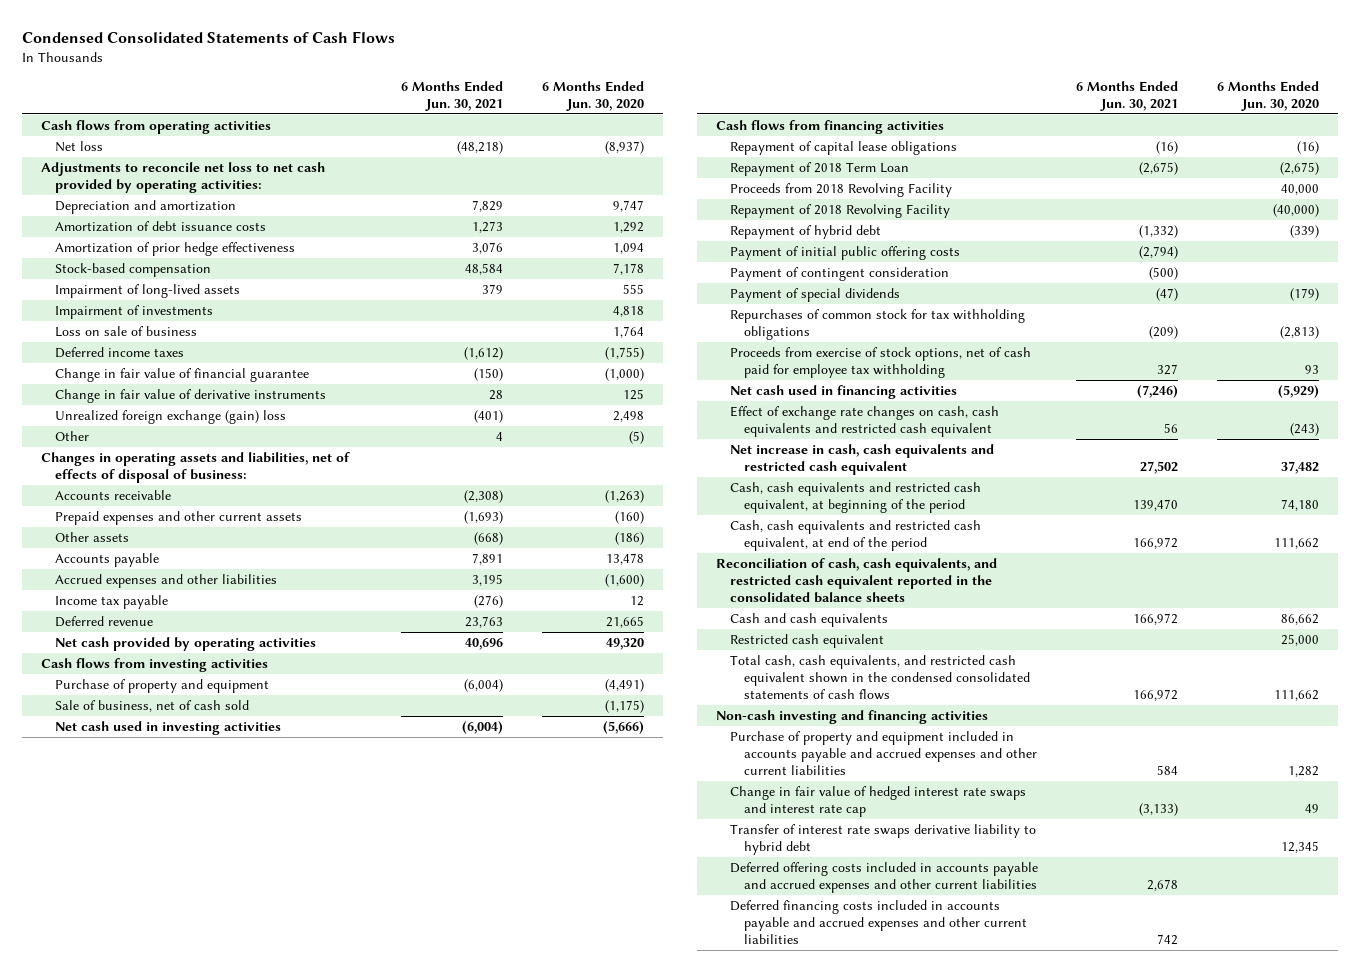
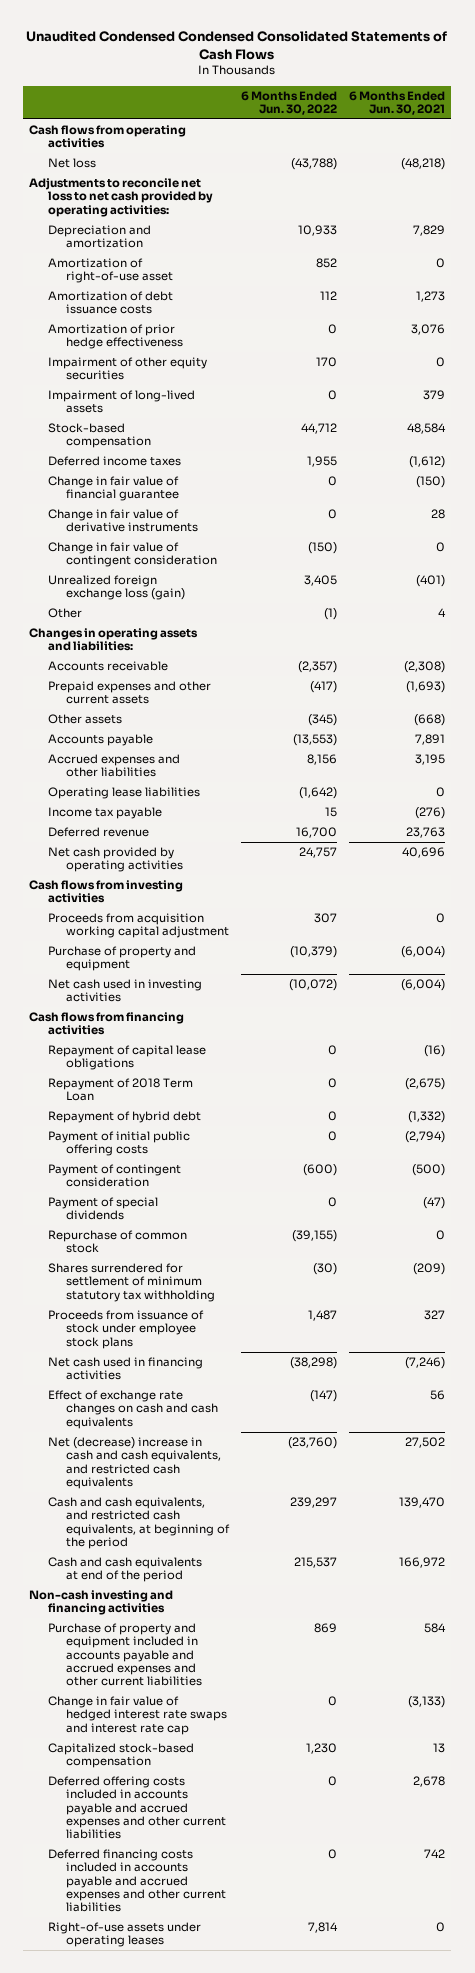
[22,31,396,44] Condensed Consolidated Statements of Cash Flows -> [26,30,448,60] Unaudited Condensed Condensed Consolidated Statements of Cash Flows
[541,80,644,111] 6 Months Ended Jun. 30, 2020 -> none
none -> [241,90,338,116] 6 Months Ended Jun. 30, 2022
none -> [47,258,173,284] Amortization of right-of-use asset
none -> [47,357,207,381] Impairment of other equity securities
[55,304,214,319] Impairment of investments -> none
[55,325,198,337] Loss on sale of business -> none
[55,262,212,277] Stock-based compensation -> [47,423,151,449] Stock-based compensation
none -> [47,542,217,568] Change in fair value of contingent consideration
[55,409,287,424] Unrealized foreign exchange (gain) loss -> [47,575,185,601] Unrealized foreign exchange loss (gain)
[41,451,351,483] Changes in operating assets and liabilities, net of effects of disposal of business: -> [29,628,199,652] Changes in operating assets and liabilities:
none -> [47,787,200,800] Operating lease liabilities
none -> [47,913,229,939] Proceeds from acquisition working capital adjustment
[55,699,250,712] Sale of business, net of cash sold -> none
[730,182,953,197] Proceeds from 2018 Revolving Facility -> none
[730,203,951,218] Repayment of 2018 Revolving Facility -> none
none -> [47,1230,187,1254] Repurchase of common stock
[730,308,1026,340] Repurchases of common stock for tax withholding obligations -> [47,1263,215,1302] Shares surrendered for settlement of minimum statutory tax withholding
[730,346,1032,378] Proceeds from exercise of stock options, net of cash paid for employee tax withholding -> [47,1310,204,1349] Proceeds from issuance of stock under employee stock plans
[716,557,998,603] Reconciliation of cash, cash equivalents, and restricted cash equivalent reported in the consolidated balance sheets -> none
[730,612,889,627] Cash and cash equivalents -> none
[730,633,885,648] Restricted cash equivalent -> none
[730,654,1030,700] Total cash, cash equivalents, and restricted cash equivalent shown in the condensed consolidated statements of cash flows -> none
[730,405,1000,437] Effect of exchange rate changes on cash, cash equivalents and restricted cash equivalent -> [47,1390,218,1429] Effect of exchange rate changes on cash and cash equivalents
[730,443,995,475] Net increase in cash, cash equivalents and restricted cash equivalent -> [47,1437,221,1490] Net (decrease) increase in cash and cash equivalents, and restricted cash equivalents
[730,481,982,513] Cash, cash equivalents and restricted cash equivalent, at beginning of the period -> [47,1497,230,1550] Cash and cash equivalents, and restricted cash equivalents, at beginning of the period
[730,519,982,551] Cash, cash equivalents and restricted cash equivalent, at end of the period -> [47,1557,202,1583] Cash and cash equivalents at end of the period
[730,823,1037,855] Transfer of interest rate swaps derivative liability to hybrid debt -> none
none -> [47,1743,194,1769] Capitalized stock-based compensation
none -> [47,1922,201,1948] Right-of-use assets under operating leases

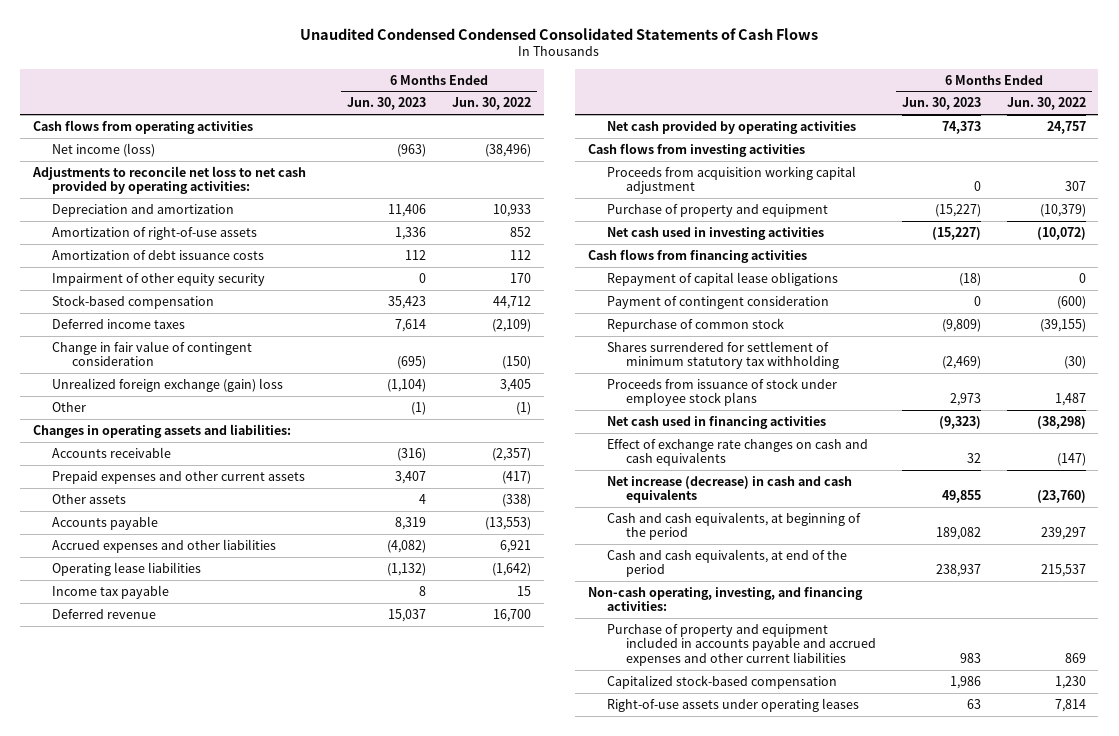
[349,90,446,116] 6 Months Ended Jun. 30, 2021 -> none
none -> [347,97,427,111] Jun. 30, 2023
[47,158,96,169] Net loss -> [52,142,156,157] Net income (loss)
[291,158,338,171] (43,788) -> [484,143,531,157] (38,496)
[47,258,173,284] Amortization of right-of-use asset -> [52,226,258,240] Amortization of right-of-use assets
[47,324,183,350] Amortization of prior hedge effectiveness -> none
[47,390,195,414] Impairment of long-lived assets -> none
[47,357,207,381] Impairment of other equity securities -> [52,272,266,286] Impairment of other equity security
[47,476,179,502] Change in fair value of financial guarantee -> none
[47,509,198,533] Change in fair value of derivative instruments -> none
[307,456,338,468] 1,955 -> [491,318,531,332] (2,109)
[47,575,185,601] Unrealized foreign exchange loss (gain) -> [52,377,284,392] Unrealized foreign exchange (gain) loss
[308,714,338,727] (345) -> [501,493,531,507] (338)
[307,754,338,766] 8,156 -> [499,539,531,553] 6,921
[47,1078,193,1102] Repayment of 2018 Term Loan -> none
[47,1111,201,1124] Repayment of hybrid debt -> none
[47,1131,190,1157] Payment of initial public offering costs -> none
[47,1197,158,1221] Payment of special dividends -> none
[47,1437,221,1490] Net (decrease) increase in cash and cash equivalents, and restricted cash equivalents -> [607,475,853,504] Net increase (decrease) in cash and cash equivalents
[47,1497,230,1550] Cash and cash equivalents, and restricted cash equivalents, at beginning of the period -> [607,511,862,541] Cash and cash equivalents, at beginning of the period
[47,1557,202,1583] Cash and cash equivalents at end of the period -> [607,548,848,578] Cash and cash equivalents, at end of the period
[29,1590,174,1616] Non-cash investing and financing activities -> [587,586,863,612] Non-cash operating, investing, and financing activities:
[47,1696,227,1735] Change in fair value of hedged interest rate swaps and interest rate cap -> none
[47,1776,226,1840] Deferred offering costs included in accounts payable and accrued expenses and other current liabilities -> none
[47,1849,226,1913] Deferred financing costs included in accounts payable and accrued expenses and other current liabilities -> none

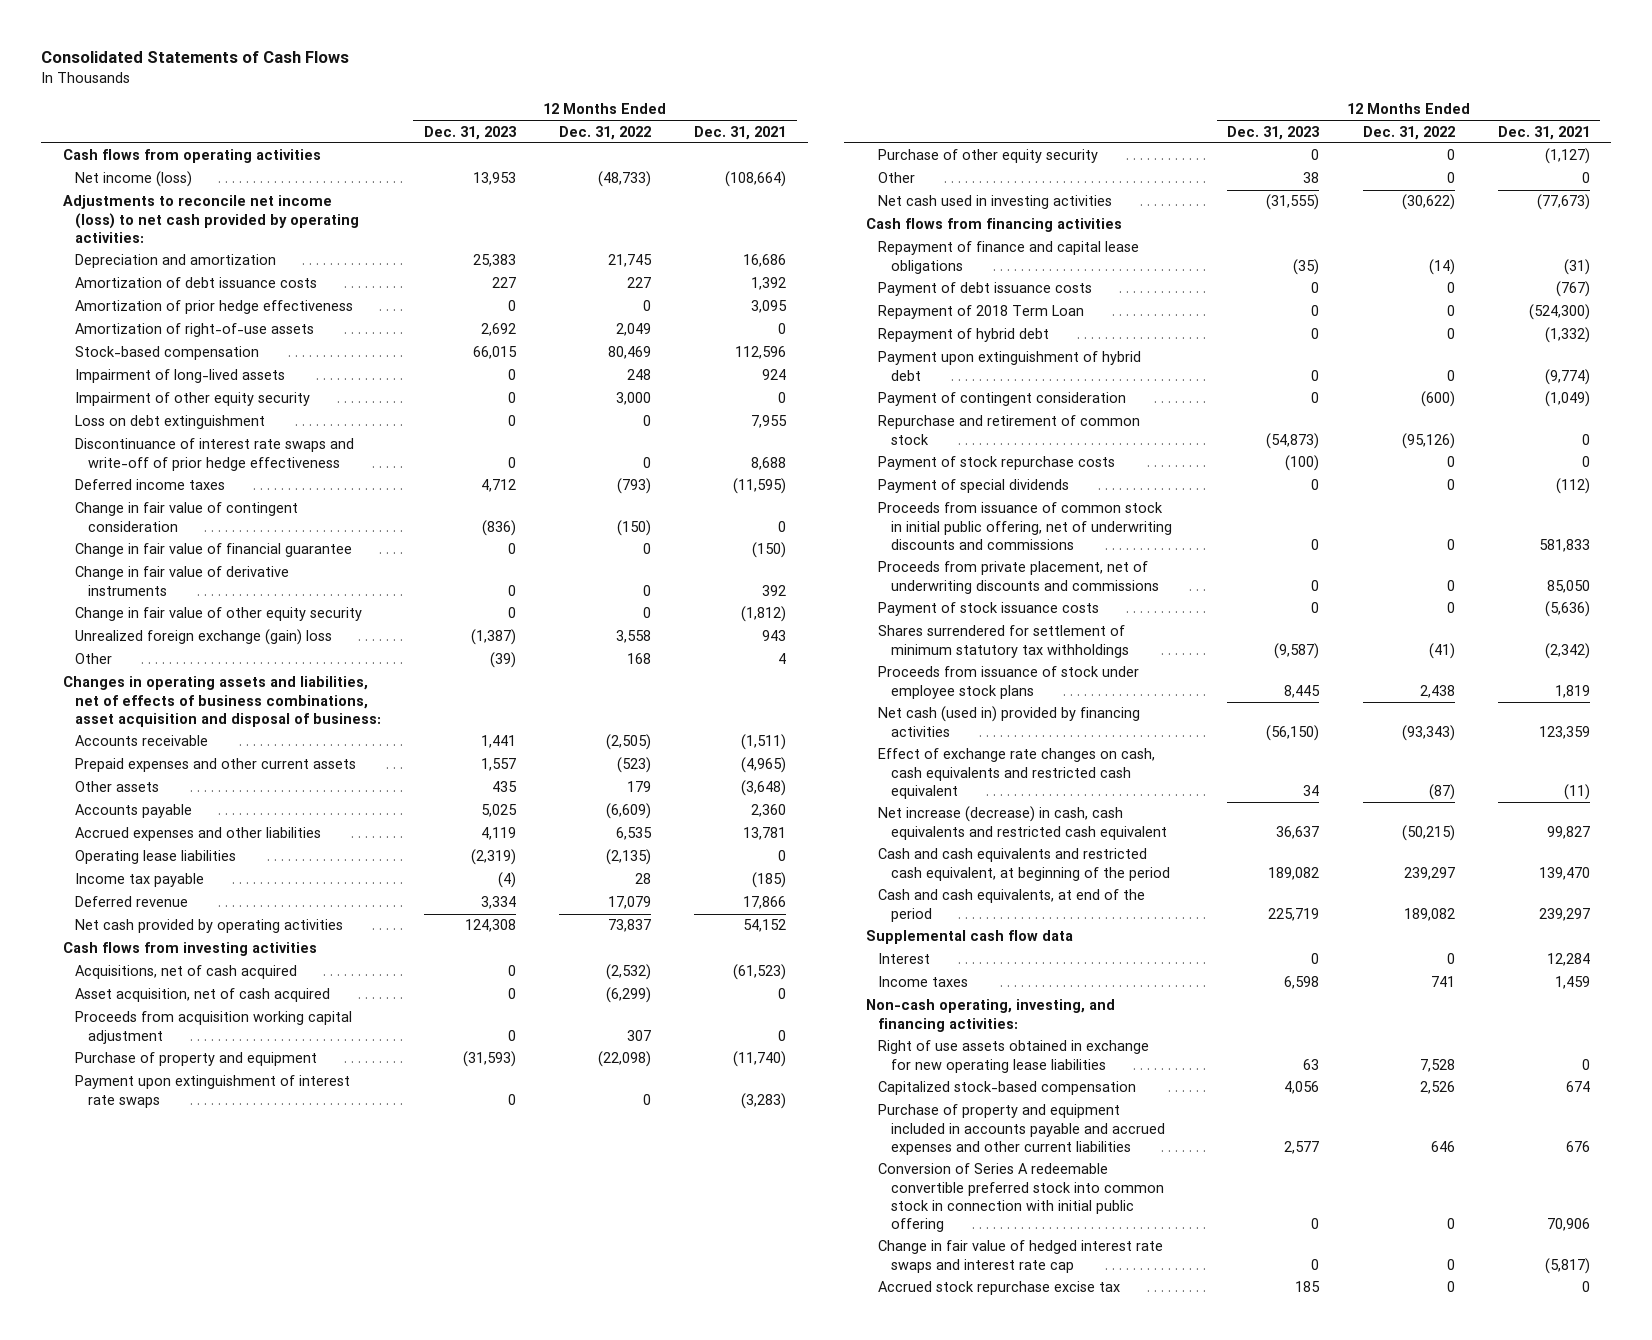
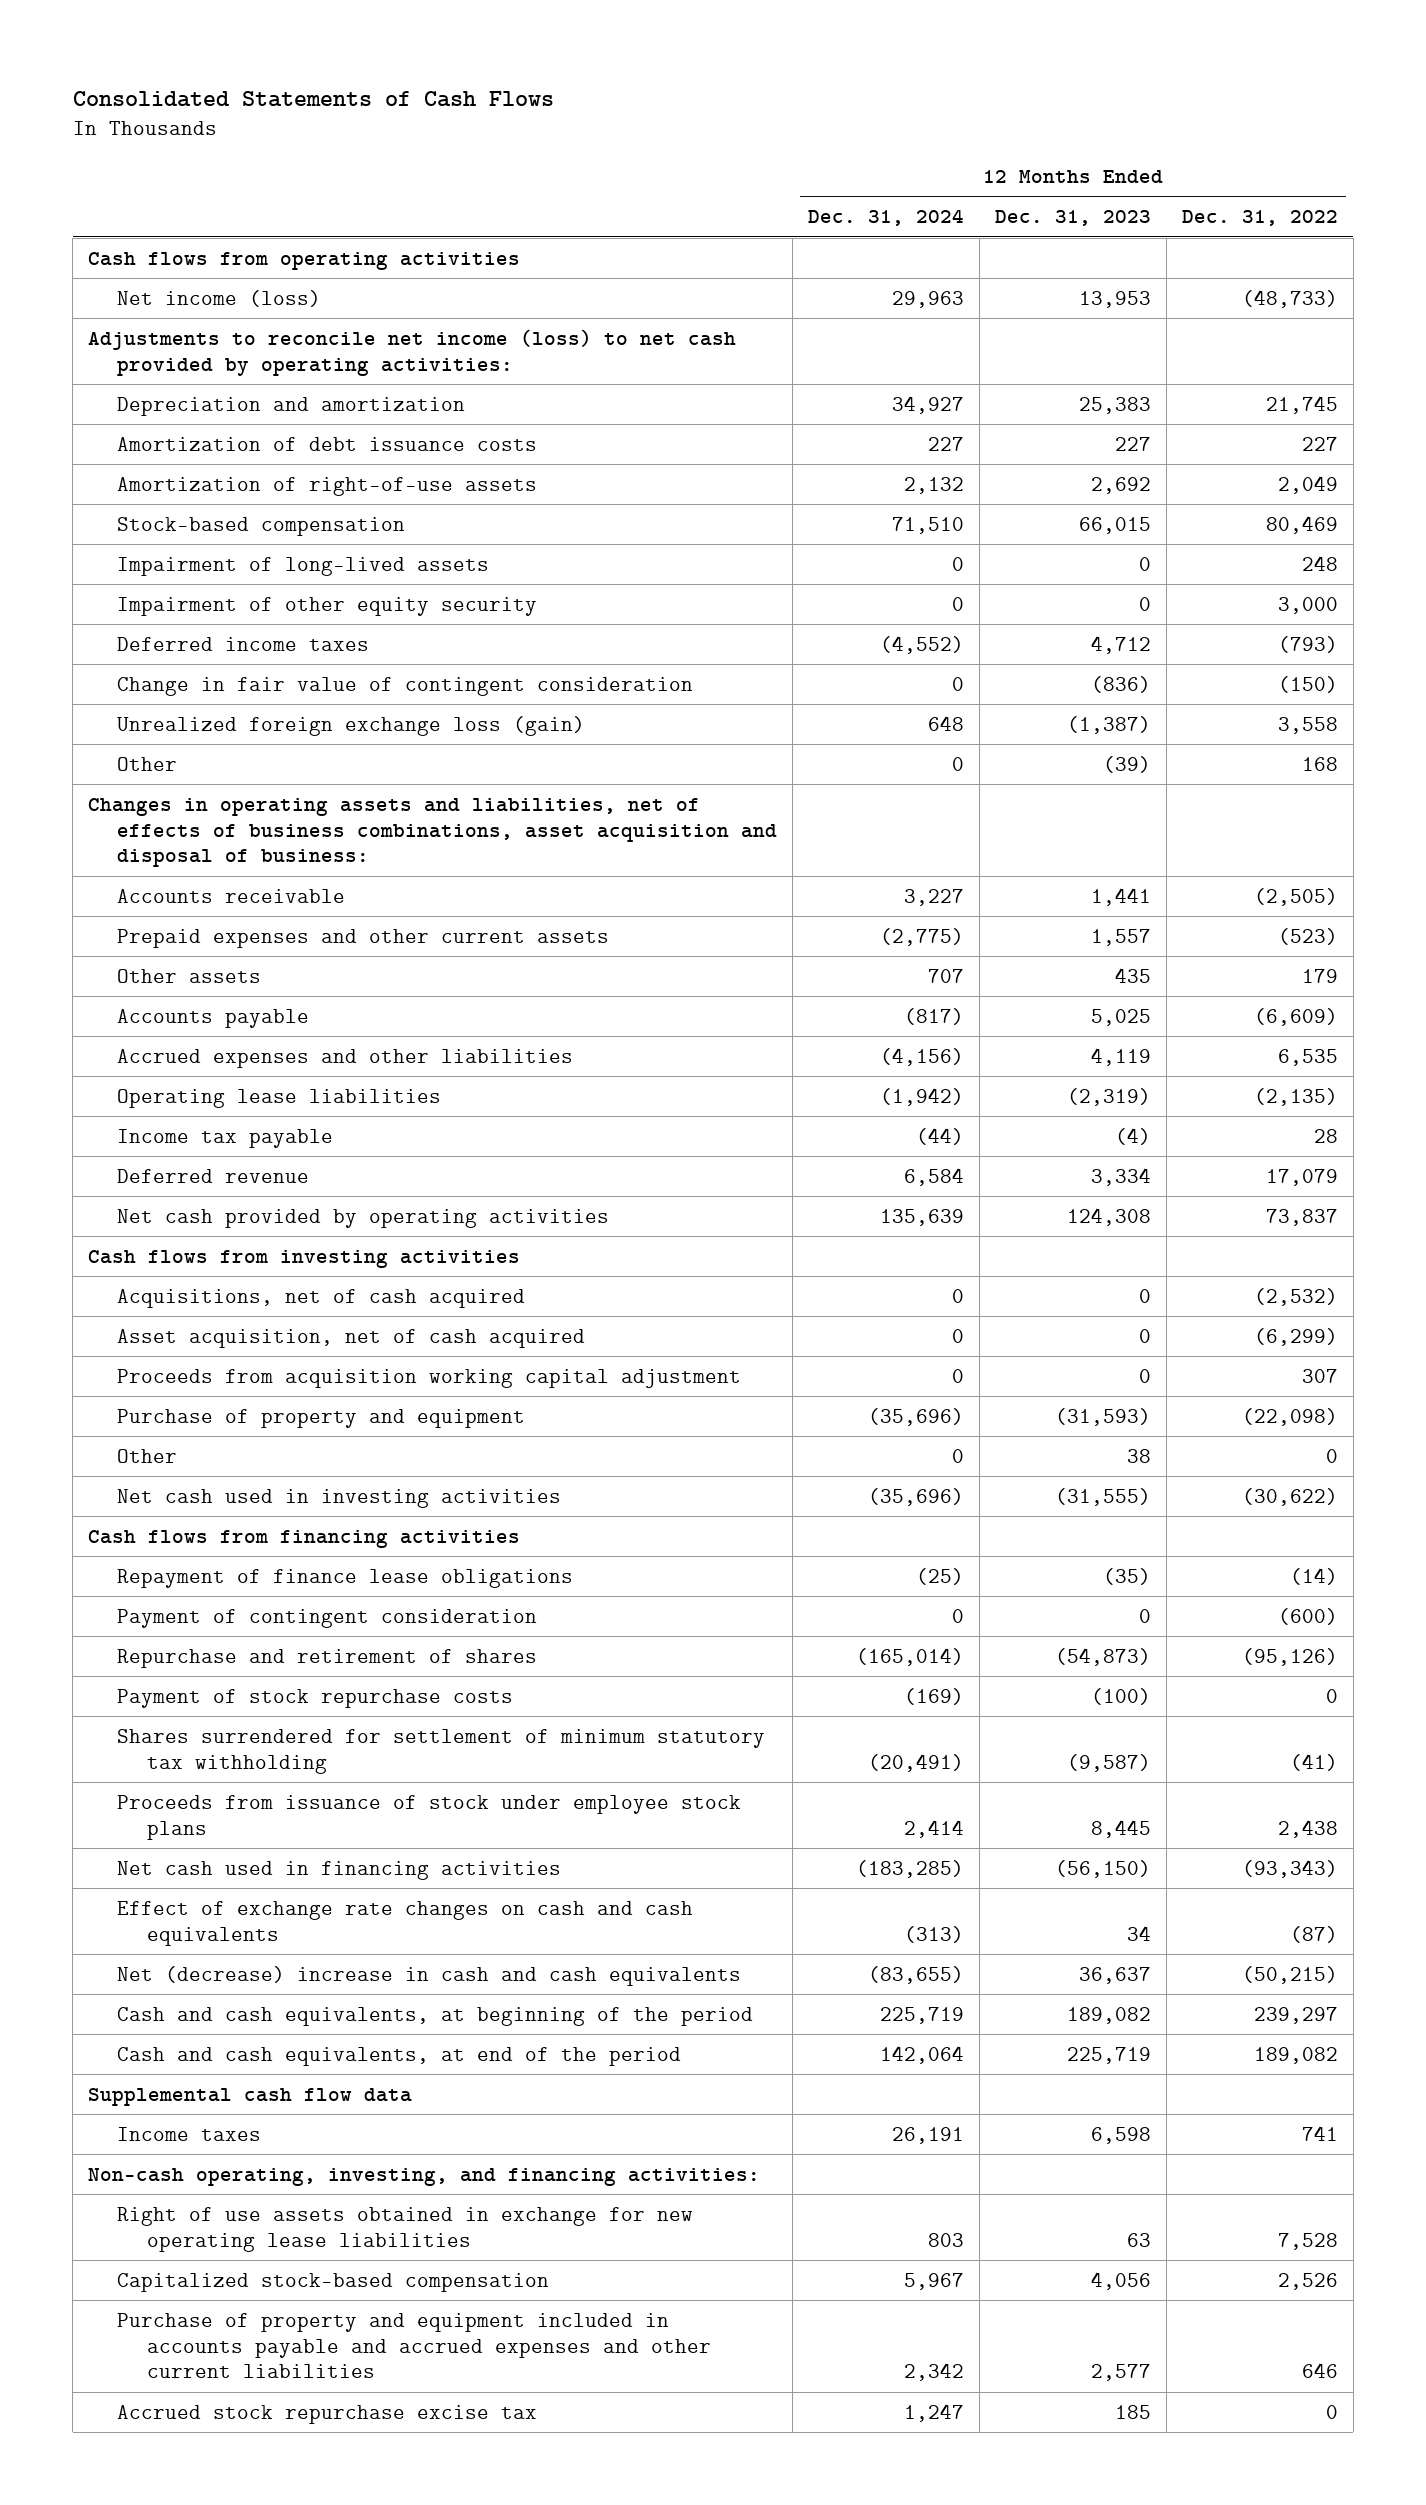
[694,125,787,140] Dec. 31, 2021 -> none
none -> [808,209,965,227] Dec. 31, 2024
[75,300,354,315] Amortization of prior hedge effectiveness -> none
[75,415,266,430] Loss on debt extinguishment -> none
[75,438,355,471] Discontinuance of interest rate swaps and write-off of prior hedge effectiveness -> none
[75,543,353,558] Change in fair value of financial guarantee -> none
[75,566,290,596] Change in fair value of derivative instruments -> none
[75,607,363,622] Change in fair value of other equity security -> none
[75,629,333,646] Unrealized foreign exchange (gain) loss -> [117,715,586,736] Unrealized foreign exchange loss (gain)
[75,1075,351,1108] Payment upon extinguishment of interest rate swaps -> none
[878,149,1099,164] Purchase of other equity security -> none
[878,282,1093,297] Payment of debt issuance costs -> none
[878,305,1085,320] Repayment of 2018 Term Loan -> none
[878,328,1050,343] Repayment of hybrid debt -> none
[878,351,1142,381] Payment upon extinguishment of hybrid debt -> none
[878,241,1140,274] Repayment of finance and capital lease obligations -> [117,1568,574,1588] Repayment of finance lease obligations
[878,415,1141,445] Repurchase and retirement of common stock -> [117,1648,538,1668] Repurchase and retirement of shares
[878,479,1070,494] Payment of special dividends -> none
[878,502,1172,550] Proceeds from issuance of common stock in initial public offering, net of underwriting discounts and commissions -> none
[878,561,1159,594] Proceeds from private placement, net of underwriting discounts and commissions -> none
[878,602,1100,617] Payment of stock issuance costs -> none
[878,625,1129,658] Shares surrendered for settlement of minimum statutory tax withholdings -> [117,1728,766,1774] Shares surrendered for settlement of minimum statutory tax withholding
[878,706,1141,737] Net cash (used in) provided by financing activities -> [117,1860,562,1880] Net cash used in financing activities
[878,748,1156,799] Effect of exchange rate changes on cash, cash equivalents and restricted cash equivalent -> [117,1900,694,1946] Effect of exchange rate changes on cash and cash equivalents
[878,806,1167,840] Net increase (decrease) in cash, cash equivalents and restricted cash equivalent -> [117,1965,742,1986] Net (decrease) increase in cash and cash equivalents
[878,848,1170,881] Cash and cash equivalents and restricted cash equivalent, at beginning of the period -> [117,2006,754,2026] Cash and cash equivalents, at beginning of the period
[878,953,931,965] Interest -> none
[878,1163,1164,1233] Conversion of Series A redeemable convertible preferred stock into common stock in connection with initial public offering -> none
[878,1240,1164,1273] Change in fair value of hedged interest rate swaps and interest rate cap -> none

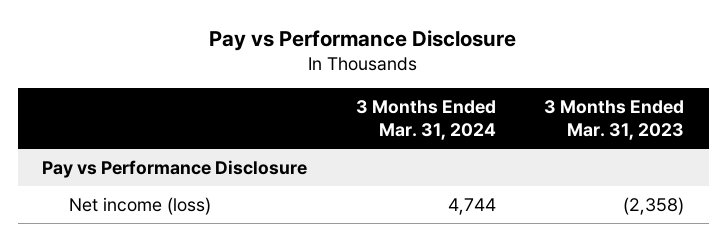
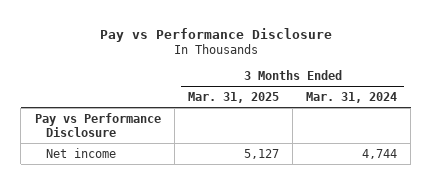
[544,99,685,141] 3 Months Ended Mar. 31, 2023 -> none
none -> [187,92,279,104] Mar. 31, 2025
[69,196,212,215] Net income (loss) -> [46,147,117,158] Net income

